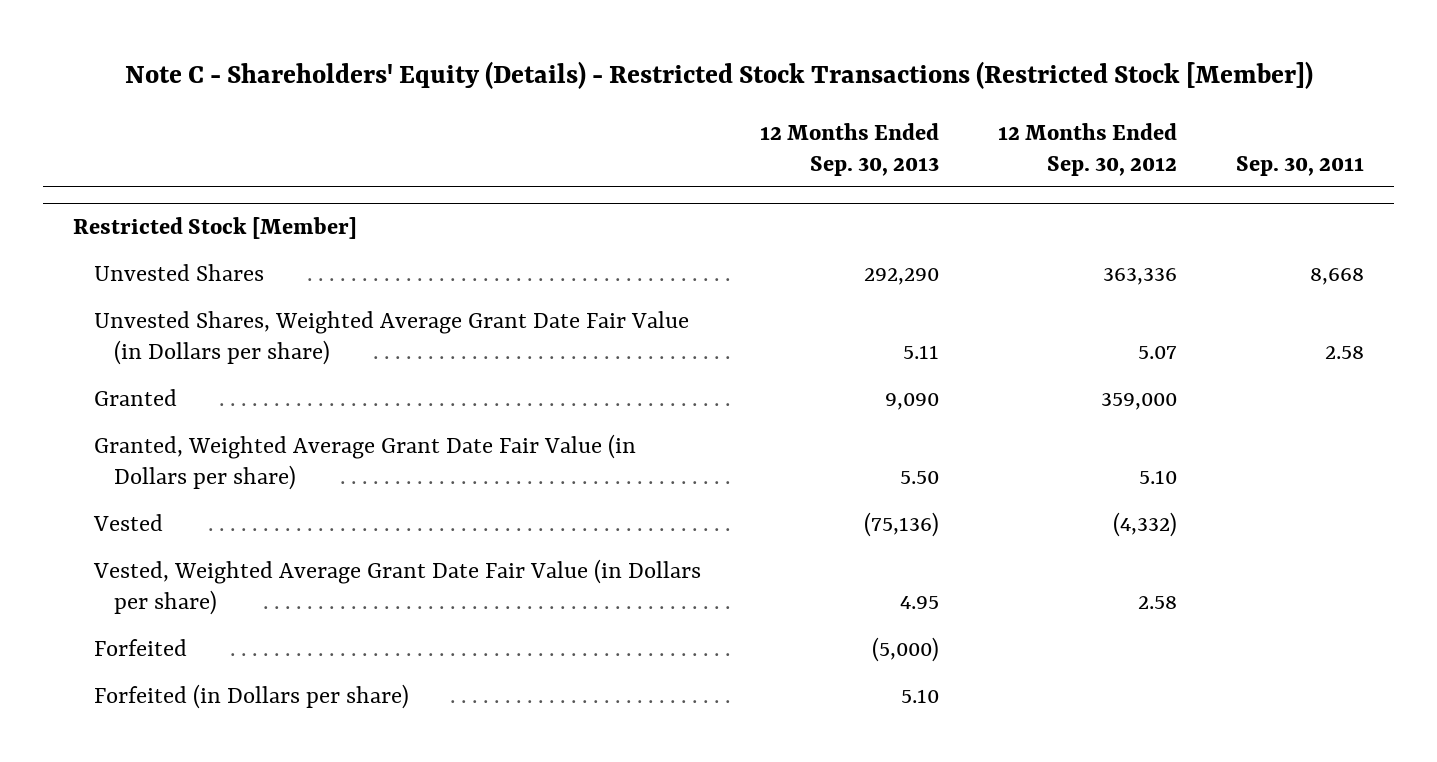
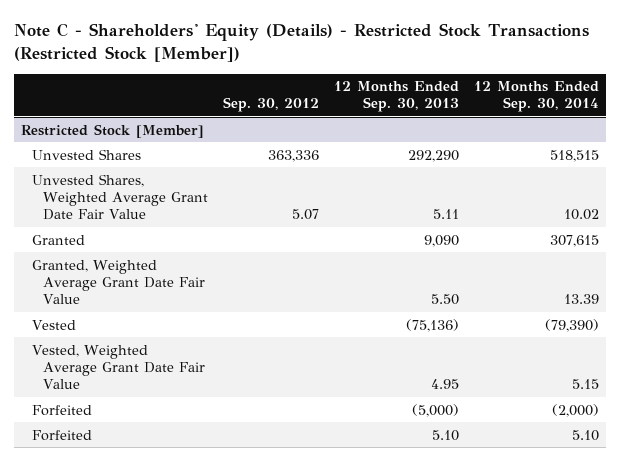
[998,122,1178,176] 12 Months Ended Sep. 30, 2012 -> none
[1236,155,1365,176] Sep. 30, 2011 -> none
none -> [222,97,319,113] Sep. 30, 2012
none -> [473,81,599,113] 12 Months Ended Sep. 30, 2014
[93,310,689,365] Unvested Shares, Weighted Average Grant Date Fair Value (in Dollars per share) -> [31,173,208,220] Unvested Shares, Weighted Average Grant Date Fair Value
[93,433,636,490] Granted, Weighted Average Grant Date Fair Value (in Dollars per share) -> [31,259,205,304] Granted, Weighted Average Grant Date Fair Value
[92,558,701,615] Vested, Weighted Average Grant Date Fair Value (in Dollars per share) -> [31,344,205,389] Vested, Weighted Average Grant Date Fair Value
[93,683,409,709] Forfeited (in Dollars per share) -> [31,429,92,441] Forfeited

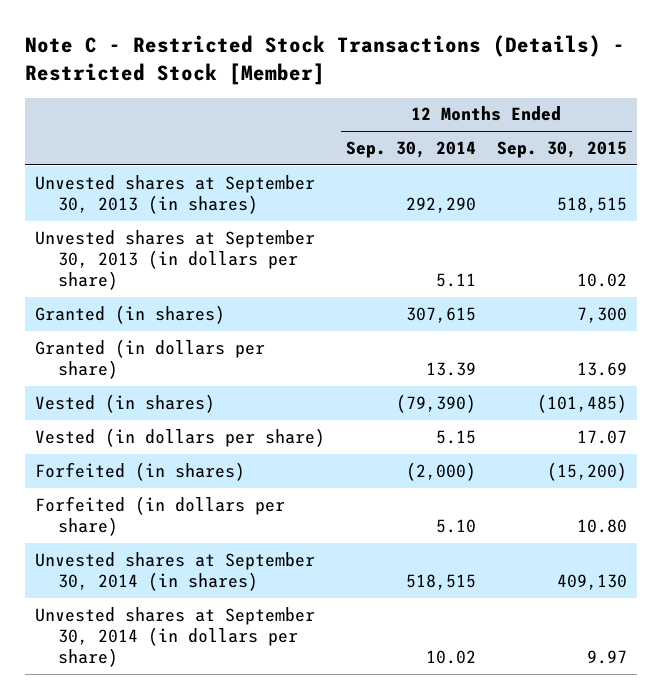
[13,23,589,62] Note C - Shareholders' Equity (Details) - Restricted Stock Transactions (Restricted Stock [Member]) -> [24,35,625,85] Note C - Restricted Stock Transactions (Details) - Restricted Stock [Member]
[222,97,319,113] Sep. 30, 2012 -> none
[333,81,459,113] 12 Months Ended Sep. 30, 2013 -> none
none -> [496,141,627,159] Sep. 30, 2015
[21,123,205,138] Restricted Stock [Member] -> none
[31,173,208,220] Unvested Shares, Weighted Average Grant Date Fair Value -> none
[31,148,141,160] Unvested Shares -> [35,174,316,215] Unvested shares at September 30, 2013 (in shares)
[549,149,599,162] 518,515 -> [405,197,476,214] 292,290
none -> [35,229,316,291] Unvested shares at September 30, 2013 (in dollars per share)
[31,234,85,245] Granted -> [35,304,226,324] Granted (in shares)
[31,259,205,304] Granted, Weighted Average Grant Date Fair Value -> [35,338,266,380] Granted (in dollars per share)
[31,319,76,330] Vested -> [35,393,216,413] Vested (in shares)
[31,344,205,389] Vested, Weighted Average Grant Date Fair Value -> [35,427,326,447] Vested (in dollars per share)
[31,404,92,416] Forfeited -> [35,461,246,481] Forfeited (in shares)
[31,429,92,441] Forfeited -> [35,495,286,537] Forfeited (in dollars per share)
none -> [35,551,316,592] Unvested shares at September 30, 2014 (in shares)
none -> [35,606,316,668] Unvested shares at September 30, 2014 (in dollars per share)

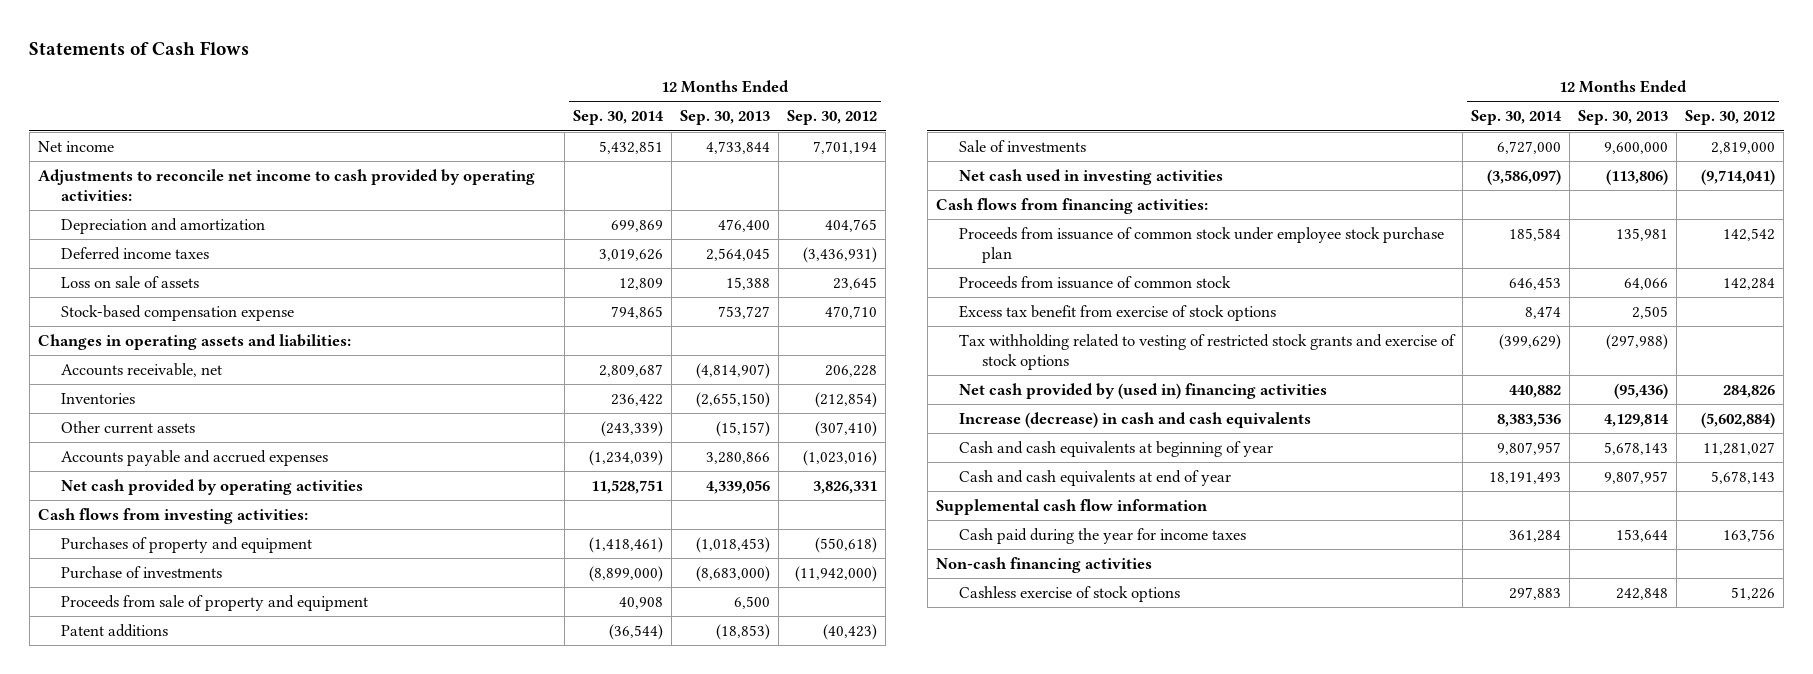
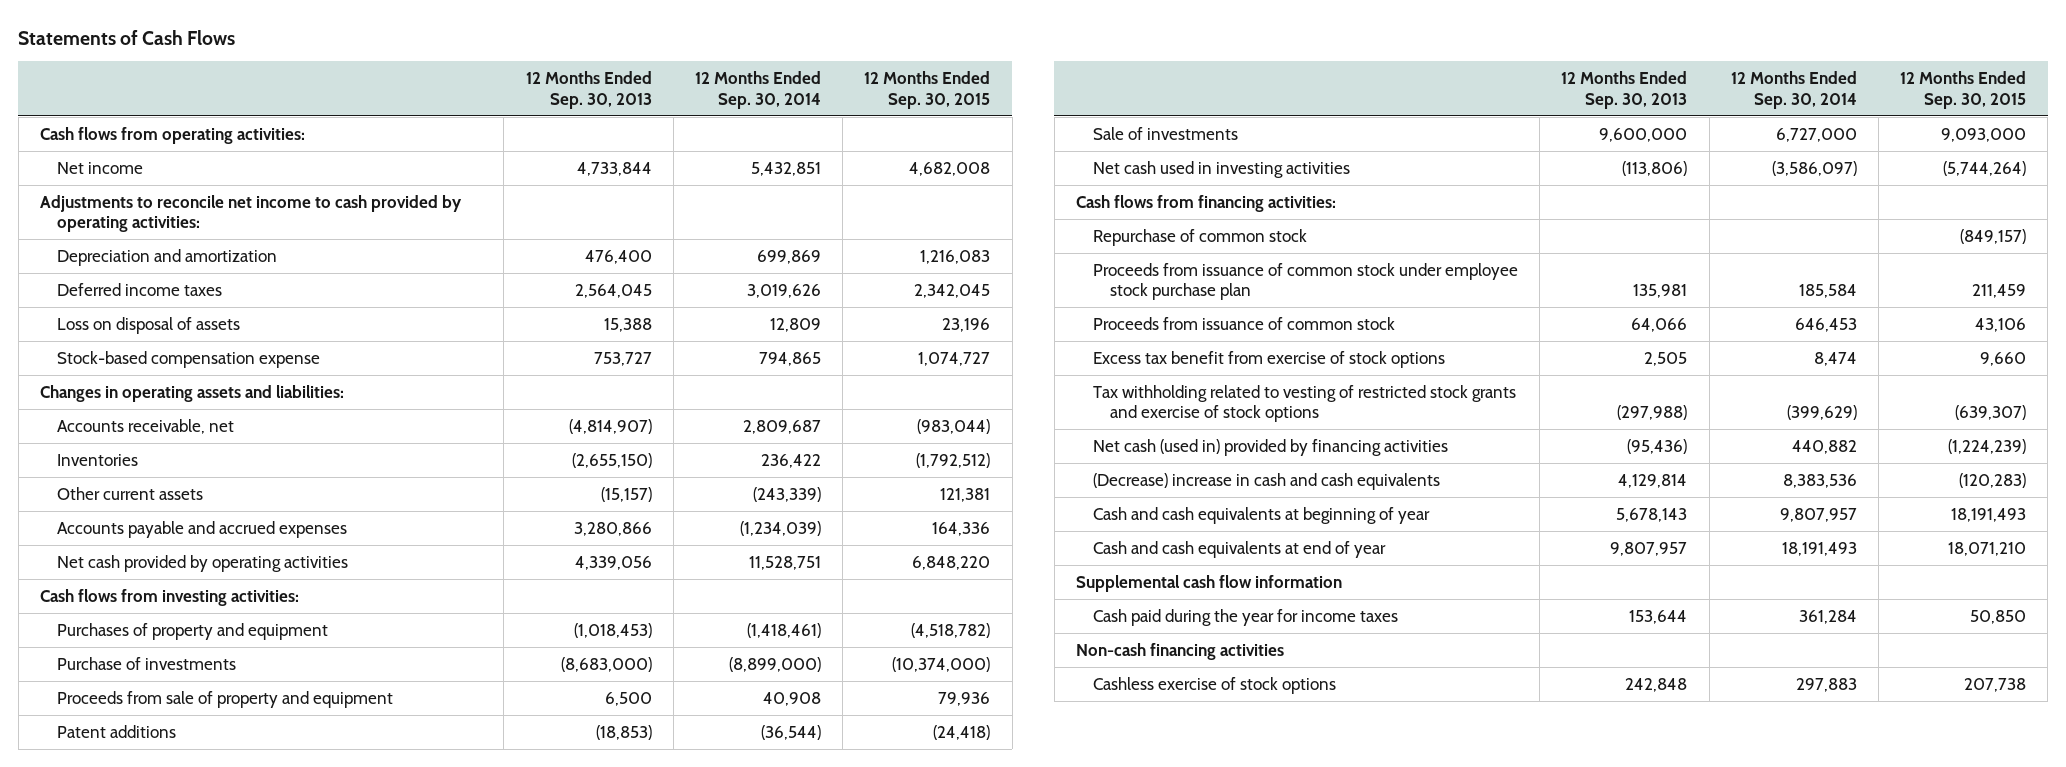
[787,110,878,126] Sep. 30, 2012 -> none
none -> [864,71,991,109] 12 Months Ended Sep. 30, 2015
none -> [40,126,306,144] Cash flows from operating activities:
[60,276,199,289] Loss on sale of assets -> [57,316,241,334] Loss on disposal of assets
none -> [1093,228,1308,246] Repurchase of common stock
[958,383,1327,400] Net cash provided by (used in) financing activities -> [1093,438,1449,456] Net cash (used in) provided by financing activities
[958,412,1311,429] Increase (decrease) in cash and cash equivalents -> [1093,472,1441,490] (Decrease) increase in cash and cash equivalents

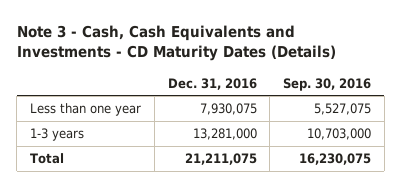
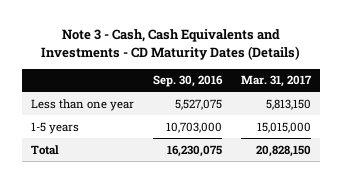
[167,77,257,90] Dec. 31, 2016 -> none
none -> [240,75,312,88] Mar. 31, 2017
[29,128,84,142] 1-3 years -> [31,121,80,134] 1-5 years

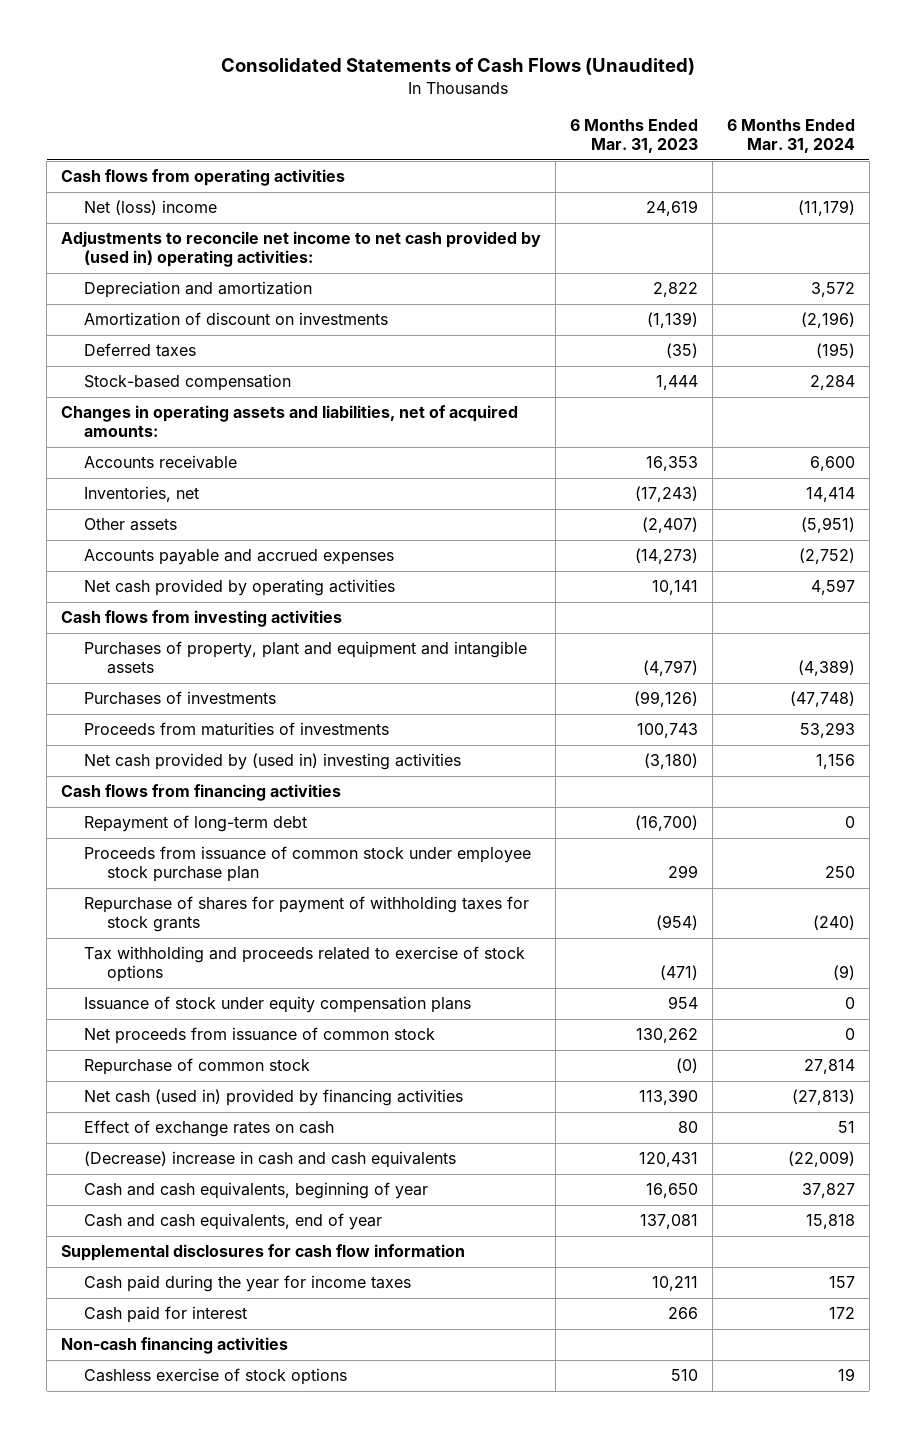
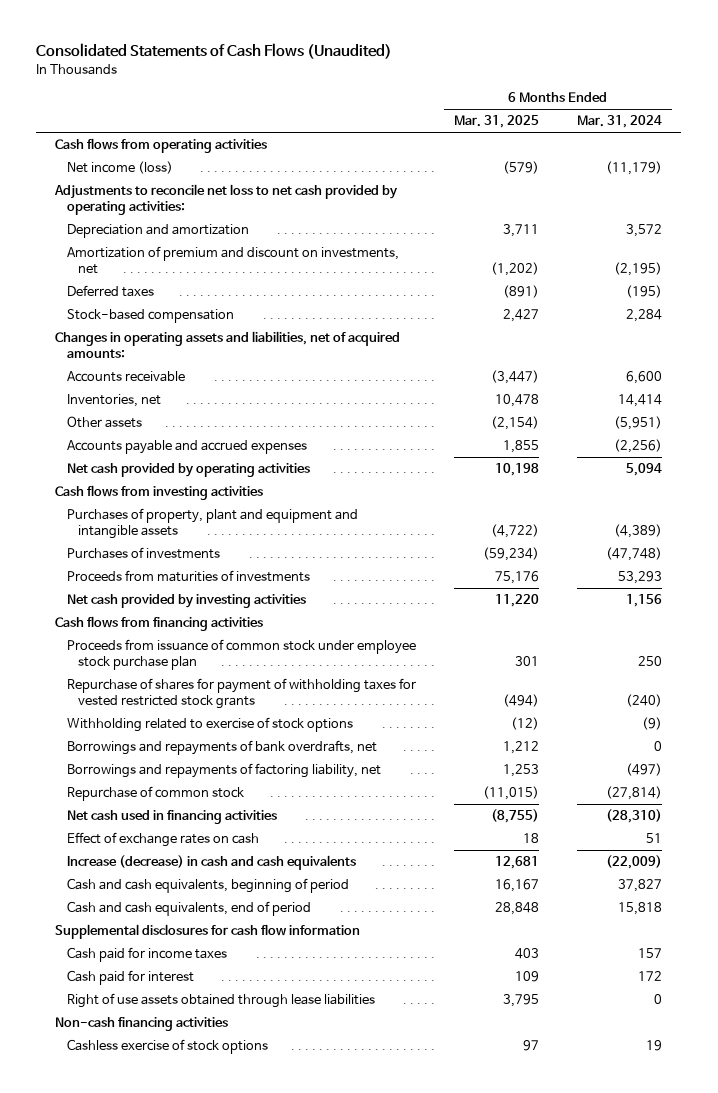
[569,119,698,154] 6 Months Ended Mar. 31, 2023 -> none
none -> [453,115,539,129] Mar. 31, 2025
[83,200,217,216] Net (loss) income -> [66,161,173,175] Net income (loss)
[61,231,542,268] Adjustments to reconcile net income to net cash provided by (used in) operating activities: -> [54,184,399,215] Adjustments to reconcile net loss to net cash provided by operating activities:
[83,312,388,327] Amortization of discount on investments -> [66,246,399,274] Amortization of premium and discount on investments, net
[800,312,855,329] (2,196) -> [614,261,663,276] (2,195)
[798,548,855,565] (2,752) -> [614,439,663,454] (2,256)
[810,579,855,596] 4,597 -> [626,463,663,477] 5,094
[83,753,461,771] Net cash provided by (used in) investing activities -> [66,594,306,609] Net cash provided by investing activities
[83,815,307,833] Repayment of long-term debt -> none
[83,996,471,1014] Issuance of stock under equity compensation plans -> none
[83,1027,435,1045] Net proceeds from issuance of common stock -> none
[83,896,529,933] Repurchase of shares for payment of withholding taxes for stock grants -> [66,678,416,709] Repurchase of shares for payment of withholding taxes for vested restricted stock grants
[83,946,525,983] Tax withholding and proceeds related to exercise of stock options -> [66,717,353,733] Withholding related to exercise of stock options
none -> [66,740,377,756] Borrowings and repayments of bank overdrafts, net
none -> [66,763,381,779] Borrowings and repayments of factoring liability, net
[803,1059,855,1075] 27,814 -> [606,786,663,801] (27,814)
[83,1089,463,1107] Net cash (used in) provided by financing activities -> [66,810,277,825] Net cash used in financing activities
[791,1089,855,1106] (27,813) -> [606,809,663,824] (28,310)
[83,1151,456,1169] (Decrease) increase in cash and cash equivalents -> [66,855,356,871] Increase (decrease) in cash and cash equivalents
[83,1182,428,1200] Cash and cash equivalents, beginning of year -> [66,878,349,894] Cash and cash equivalents, beginning of period
[83,1213,382,1231] Cash and cash equivalents, end of year -> [66,901,311,917] Cash and cash equivalents, end of period
[83,1275,411,1293] Cash paid during the year for income taxes -> [66,947,227,963] Cash paid for income taxes
none -> [66,993,375,1009] Right of use assets obtained through lease liabilities

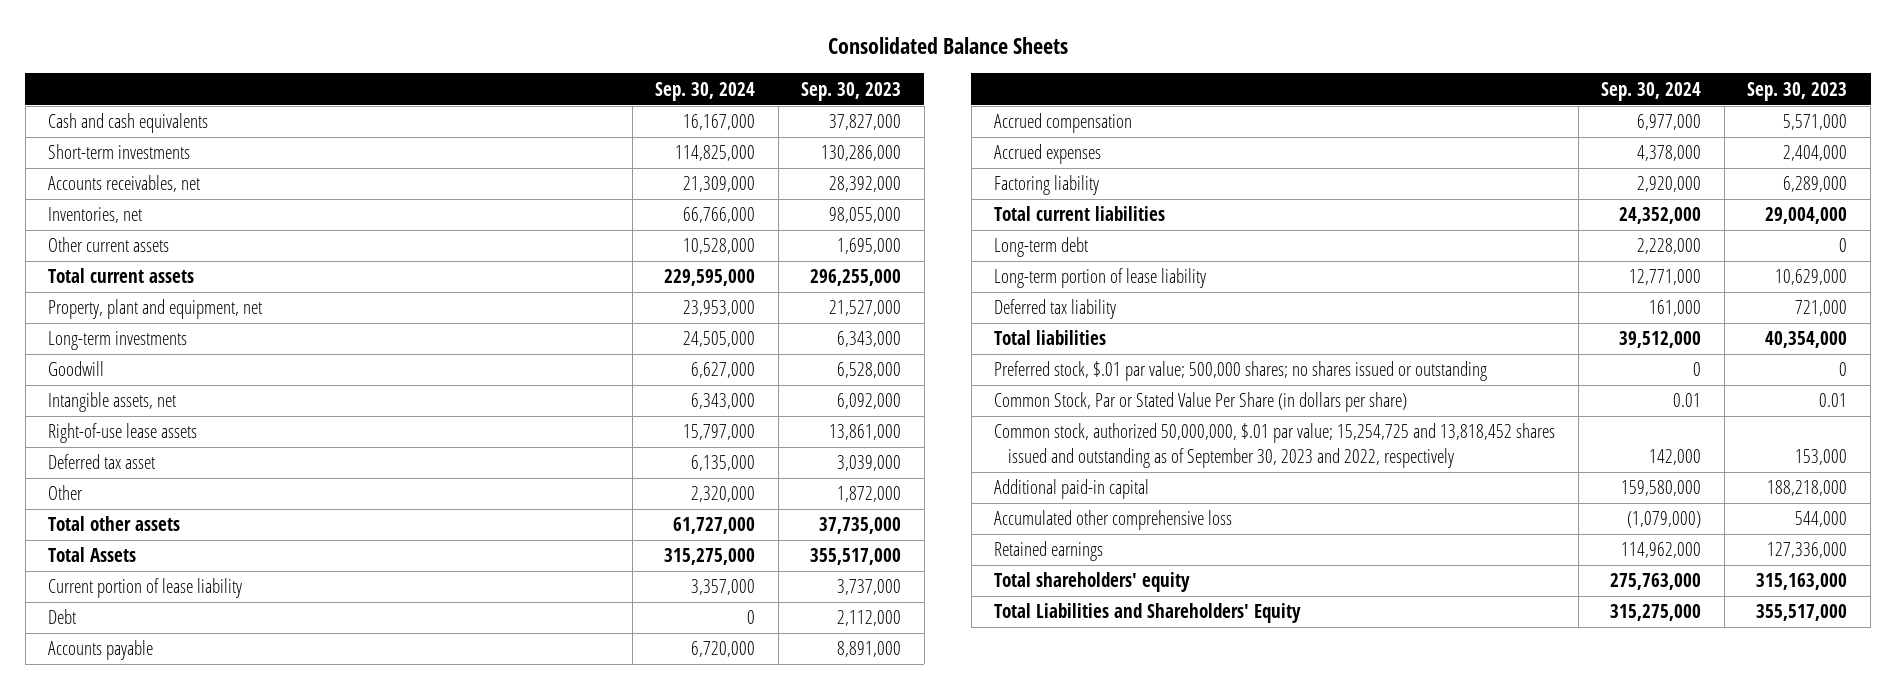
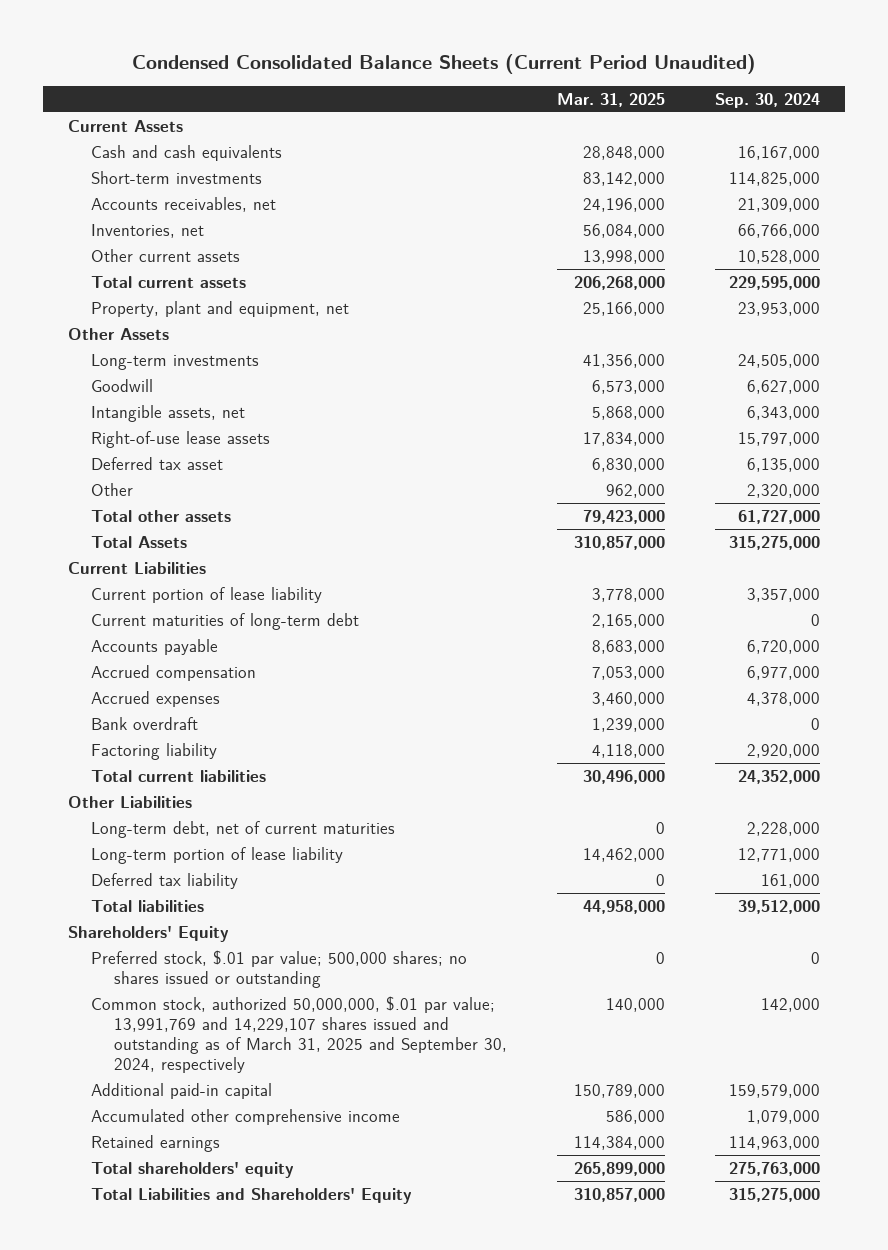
[827,37,1068,55] Consolidated Balance Sheets -> [132,54,757,75] Condensed Consolidated Balance Sheets (Current Period Unaudited)
[801,81,902,101] Sep. 30, 2023 -> none
none -> [557,92,666,107] Mar. 31, 2025
none -> [67,119,183,132] Current Assets
none -> [67,327,169,340] Other Assets
none -> [67,561,206,574] Current Liabilities
[48,609,77,625] Debt -> none
none -> [91,612,360,630] Current maturities of long-term debt
none -> [91,716,199,730] Bank overdraft
none -> [67,795,192,808] Other Liabilities
[994,237,1089,258] Long-term debt -> [91,820,396,838] Long-term debt, net of current maturities
none -> [67,925,229,942] Shareholders' Equity
[994,392,1408,413] Common Stock, Par or Stated Value Per Share (in dollars per share) -> none
[994,423,1556,468] Common stock, authorized 50,000,000, $.01 par value; 15,254,725 and 13,818,452 shares issued and outstanding as of September 30, 2023 and 2022, respectively -> [91,995,508,1073] Common stock, authorized 50,000,000, $.01 par value; 13,991,769 and 14,229,107 shares issued and outstanding as of March 31, 2025 and September 30, 2024, respectively
[1621,480,1702,497] 159,580,000 -> [729,1083,821,1098] 159,579,000
[994,510,1233,531] Accumulated other comprehensive loss -> [91,1108,401,1125] Accumulated other comprehensive income
[1627,511,1702,529] (1,079,000) -> [747,1109,821,1124] 1,079,000
[1621,542,1702,559] 114,962,000 -> [729,1135,821,1150] 114,963,000

